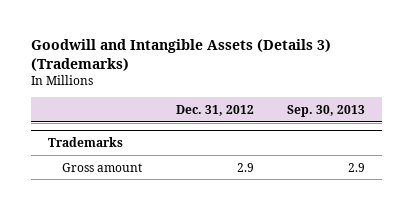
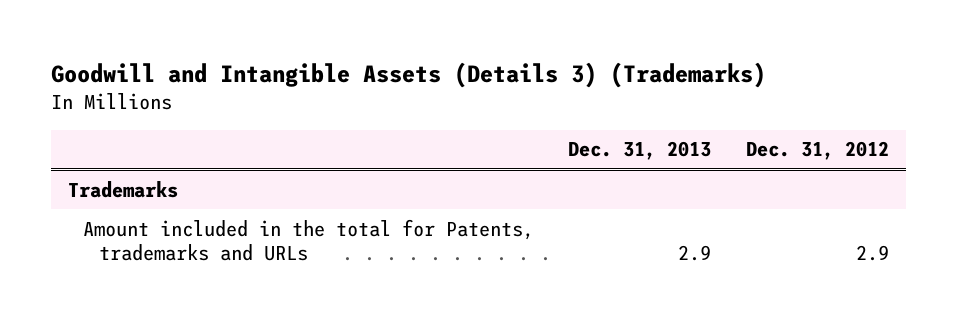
[287,104,366,117] Sep. 30, 2013 -> none
none -> [568,141,712,161] Dec. 31, 2013
[61,162,142,172] Gross amount -> [83,218,535,261] Amount included in the total for Patents, trademarks and URLs

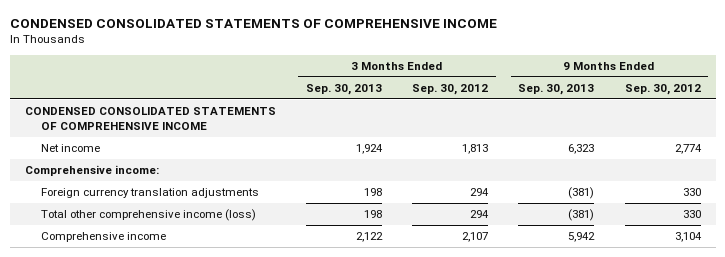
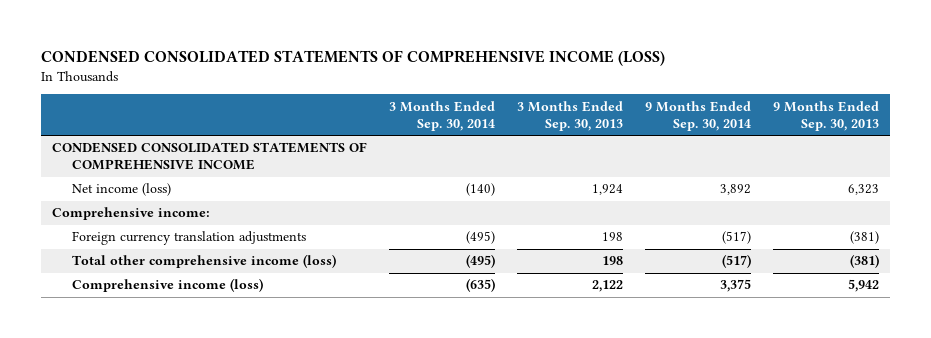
[9,18,497,28] CONDENSED CONSOLIDATED STATEMENTS OF COMPREHENSIVE INCOME -> [40,49,665,66] CONDENSED CONSOLIDATED STATEMENTS OF COMPREHENSIVE INCOME (LOSS)
[412,83,489,95] Sep. 30, 2012 -> none
[624,83,701,95] Sep. 30, 2012 -> none
none -> [388,100,495,131] 3 Months Ended Sep. 30, 2014
none -> [645,100,752,131] 9 Months Ended Sep. 30, 2014
[41,144,101,153] Net income -> [72,183,172,197] Net income (loss)
[41,232,167,243] Comprehensive income -> [72,278,264,293] Comprehensive income (loss)

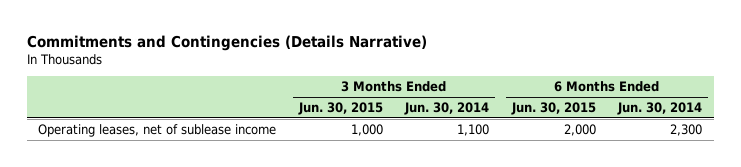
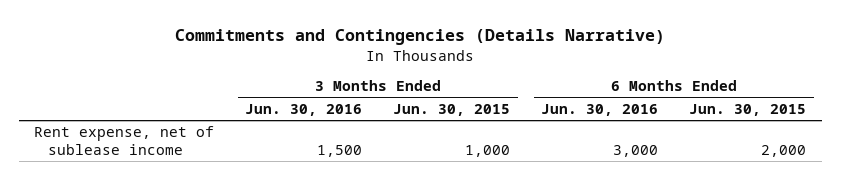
[404,101,490,115] Jun. 30, 2014 -> none
[617,101,703,115] Jun. 30, 2014 -> none
none -> [245,103,363,116] Jun. 30, 2016
none -> [541,103,659,116] Jun. 30, 2016
[38,123,277,137] Operating leases, net of sublease income -> [34,126,215,156] Rent expense, net of sublease income

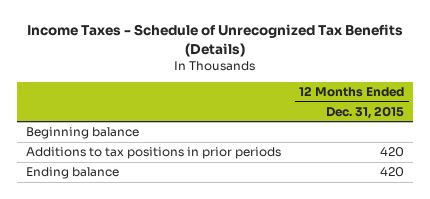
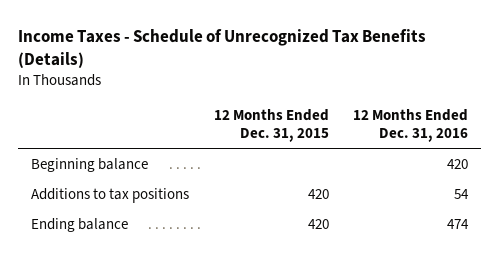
none -> [353,108,469,143] 12 Months Ended Dec. 31, 2016
[25,147,281,160] Additions to tax positions in prior periods -> [30,187,189,203] Additions to tax positions

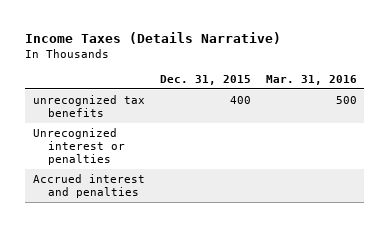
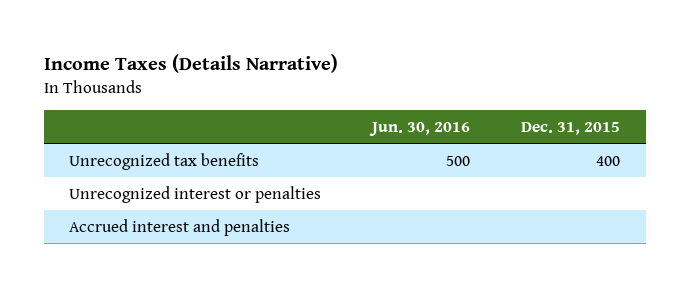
[265,74,357,85] Mar. 31, 2016 -> none
none -> [369,122,471,137] Jun. 30, 2016
[32,94,145,117] unrecognized tax benefits -> [69,152,260,170] Unrecognized tax benefits

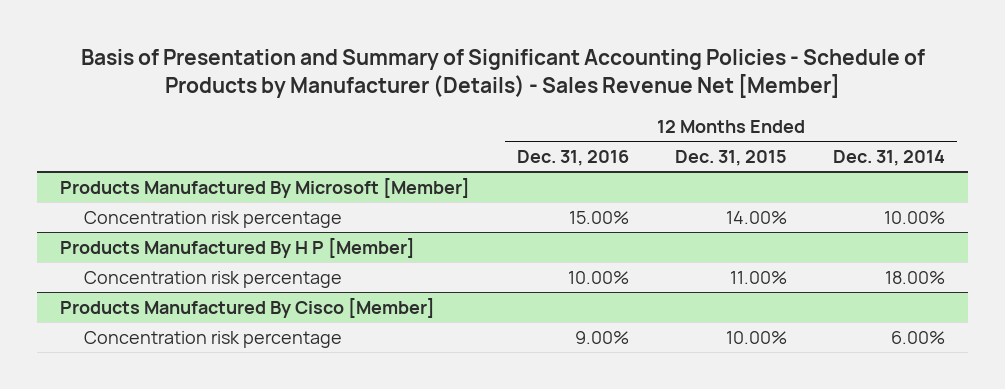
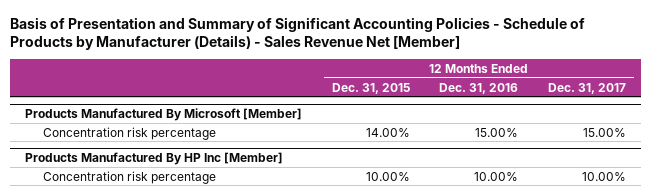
[833,150,946,167] Dec. 31, 2014 -> none
none -> [548,82,627,94] Dec. 31, 2017
[60,297,436,318] Products Manufactured By Cisco [Member] -> none
[83,330,342,348] Concentration risk percentage -> none
[60,237,416,258] Products Manufactured By H P [Member] -> [24,152,283,166] Products Manufactured By HP Inc [Member]
[729,270,787,284] 11.00% -> [365,171,410,181] 10.00%

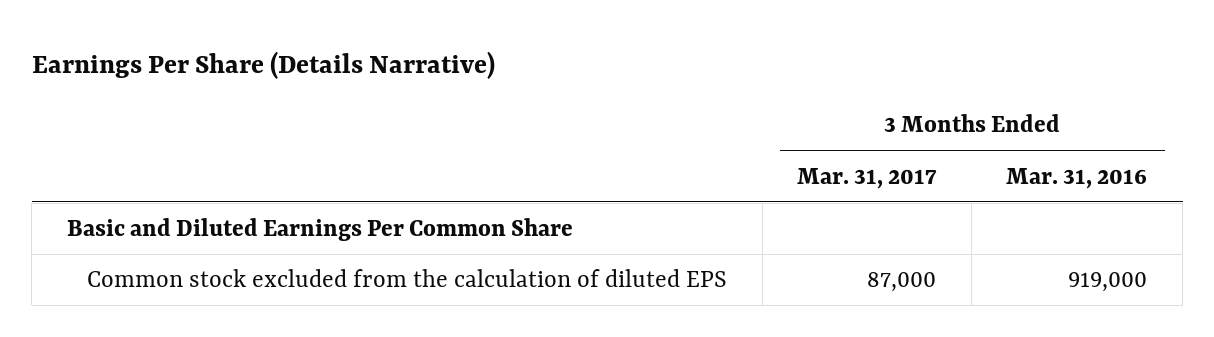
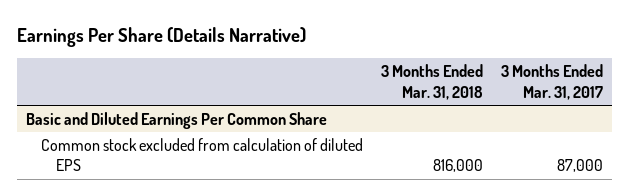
[1006,167,1148,189] Mar. 31, 2016 -> none
none -> [381,64,484,100] 3 Months Ended Mar. 31, 2018
[87,269,728,288] Common stock excluded from the calculation of diluted EPS -> [41,137,364,172] Common stock excluded from calculation of diluted EPS

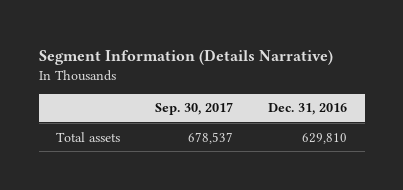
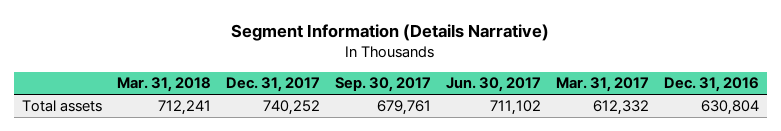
none -> [116,77,211,93] Mar. 31, 2018
none -> [225,77,320,93] Dec. 31, 2017
none -> [446,77,542,93] Jun. 30, 2017
none -> [556,77,650,93] Mar. 31, 2017
[188,131,234,144] 678,537 -> [376,100,431,116] 679,761
[302,132,348,144] 629,810 -> [701,100,760,116] 630,804

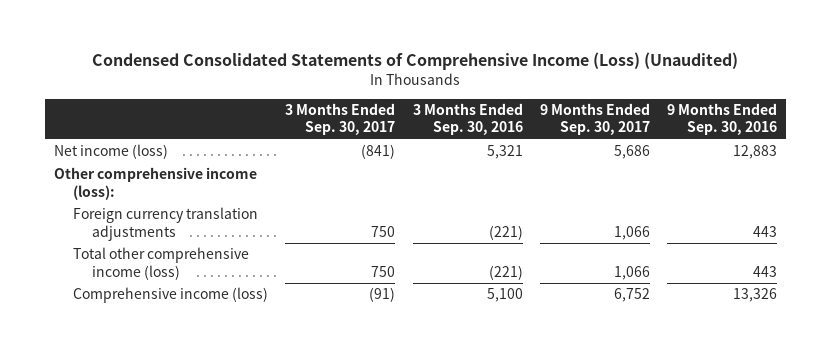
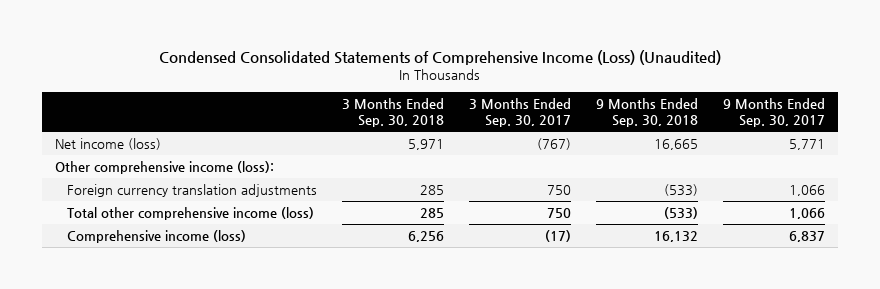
[412,103,523,136] 3 Months Ended Sep. 30, 2016 -> none
[667,103,778,136] 9 Months Ended Sep. 30, 2016 -> none
none -> [342,98,445,127] 3 Months Ended Sep. 30, 2018
none -> [596,98,699,127] 9 Months Ended Sep. 30, 2018
[361,144,396,160] (841) -> [537,138,572,151] (767)
[613,145,650,160] 5,686 -> [789,139,826,151] 5,771
[369,287,396,303] (91) -> [545,230,572,243] (17)
[613,288,650,303] 6,752 -> [789,231,826,243] 6,837

